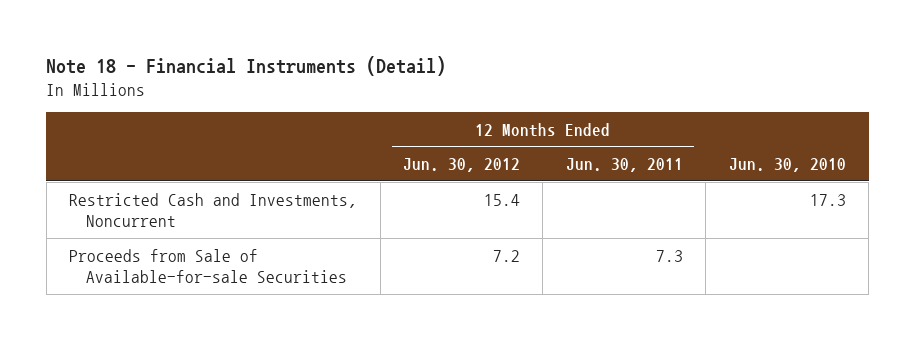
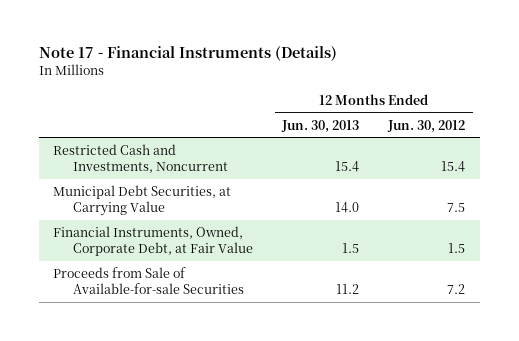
[46,56,447,77] Note 18 - Financial Instruments (Detail) -> [38,46,337,62] Note 17 - Financial Instruments (Details)
[565,157,683,172] Jun. 30, 2011 -> none
[728,157,846,172] Jun. 30, 2010 -> none
none -> [281,119,360,133] Jun. 30, 2013
none -> [53,184,232,216] Municipal Debt Securities, at Carrying Value
none -> [53,225,253,256] Financial Instruments, Owned, Corporate Debt, at Fair Value

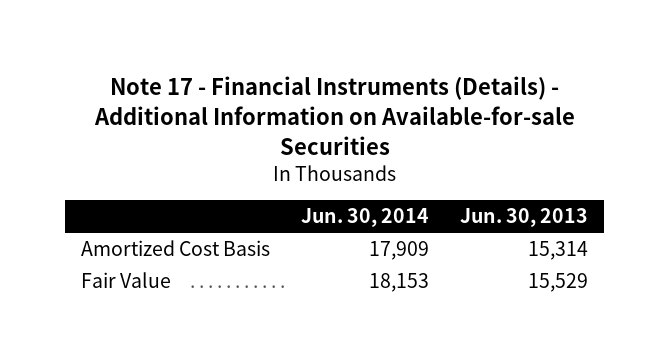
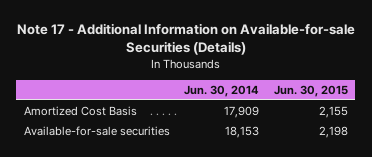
[93,76,575,155] Note 17 - Financial Instruments (Details) - Additional Information on Available-for-sale Securities -> [16,23,355,56] Note 17 - Additional Information on Available-for-sale Securities (Details)
[460,208,589,228] Jun. 30, 2013 -> none
none -> [274,84,349,97] Jun. 30, 2015
[80,271,171,288] Fair Value -> [23,126,170,137] Available-for-sale securities

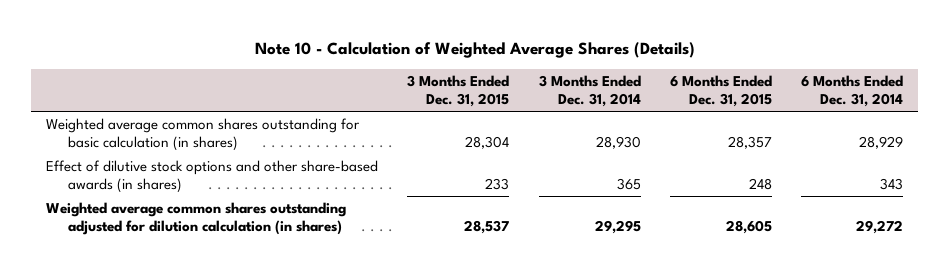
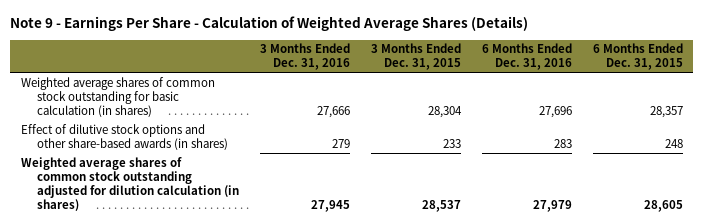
[254,42,695,59] Note 10 - Calculation of Weighted Average Shares (Details) -> [10,15,529,31] Note 9 - Earnings Per Share - Calculation of Weighted Average Shares (Details)
[538,75,641,107] 3 Months Ended Dec. 31, 2014 -> none
[801,75,904,107] 6 Months Ended Dec. 31, 2014 -> none
none -> [259,43,350,71] 3 Months Ended Dec. 31, 2016
none -> [481,43,572,71] 6 Months Ended Dec. 31, 2016
[45,118,360,151] Weighted average common shares outstanding for basic calculation (in shares) -> [20,76,215,118] Weighted average shares of common stock outstanding for basic calculation (in shares)
[45,202,346,235] Weighted average common shares outstanding adjusted for dilution calculation (in shares) -> [20,156,239,212] Weighted average shares of common stock outstanding adjusted for dilution calculation (in shares)

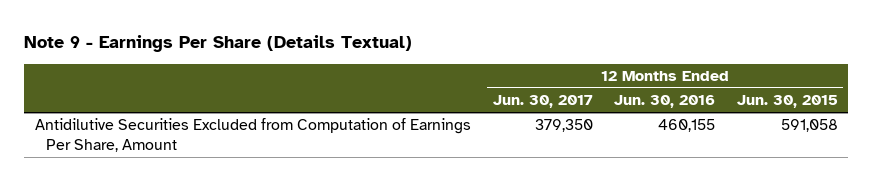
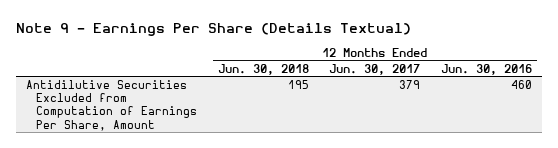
[736,95,838,109] Jun. 30, 2015 -> none
none -> [217,63,309,75] Jun. 30, 2018
[534,119,593,133] 379,350 -> [399,80,421,90] 379
[658,119,716,133] 460,155 -> [510,80,532,90] 460

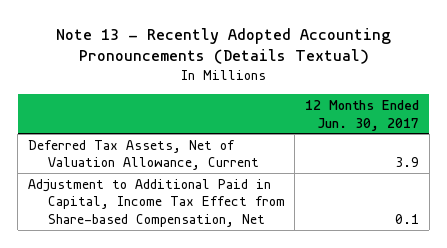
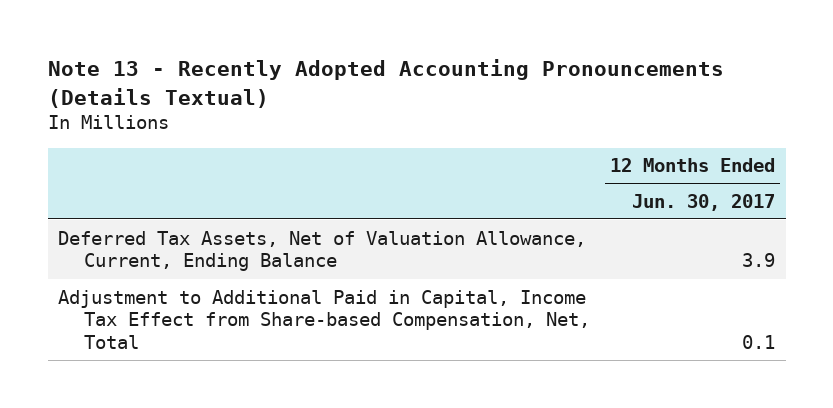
[27,139,259,171] Deferred Tax Assets, Net of Valuation Allowance, Current -> [57,230,586,272] Deferred Tax Assets, Net of Valuation Allowance, Current, Ending Balance
[27,178,285,228] Adjustment to Additional Paid in Capital, Income Tax Effect from Share-based Compensation, Net -> [57,289,591,350] Adjustment to Additional Paid in Capital, Income Tax Effect from Share-based Compensation, Net, Total

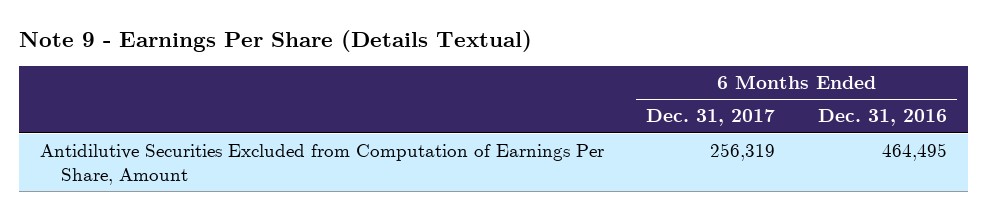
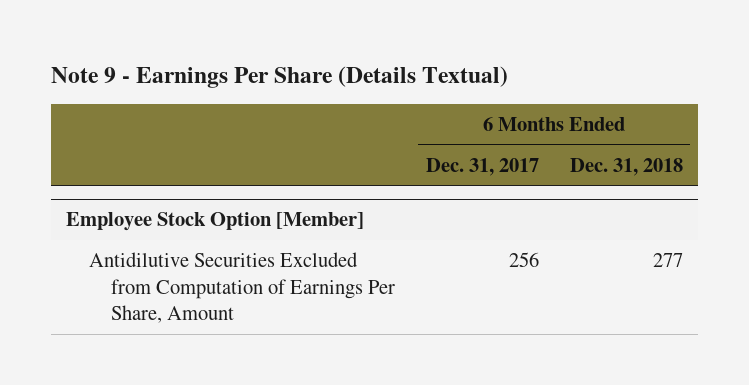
[817,109,947,127] Dec. 31, 2016 -> none
none -> [569,157,683,176] Dec. 31, 2018
none -> [66,212,365,232] Employee Stock Option [Member]
[710,143,776,162] 256,319 -> [508,252,539,268] 256

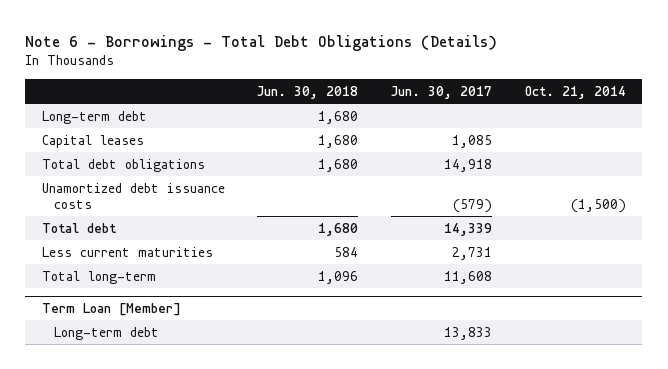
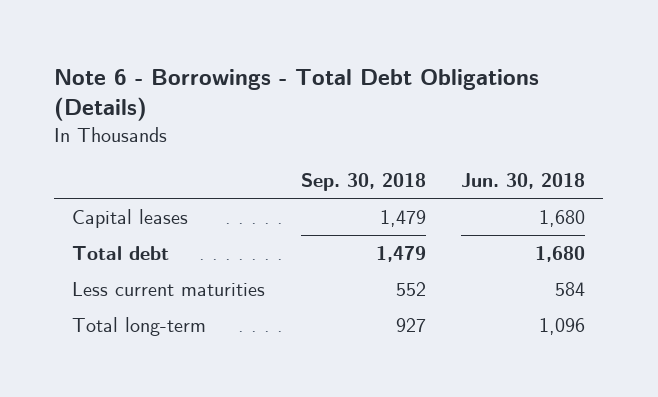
[391,85,493,99] Jun. 30, 2017 -> none
[524,85,626,99] Oct. 21, 2014 -> none
none -> [300,172,426,191] Sep. 30, 2018
[41,110,147,124] Long-term debt -> none
[41,158,205,172] Total debt obligations -> none
[41,182,225,209] Unamortized debt issuance costs -> none
[41,302,181,316] Term Loan [Member] -> none
[53,326,159,340] Long-term debt -> none

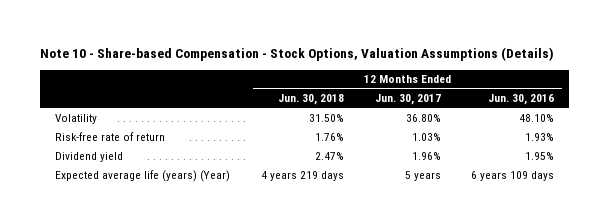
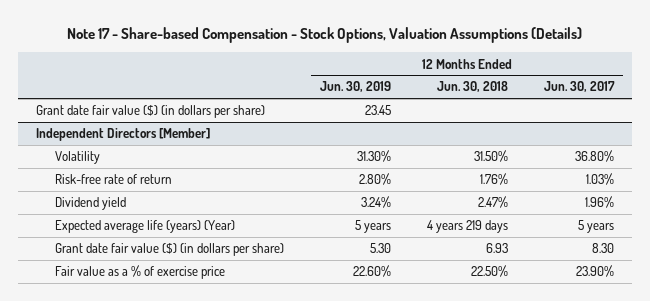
[39,46,554,61] Note 10 - Share-based Compensation - Stock Options, Valuation Assumptions (Details) -> [67,27,583,44] Note 17 - Share-based Compensation - Stock Options, Valuation Assumptions (Details)
[488,93,555,105] Jun. 30, 2016 -> none
none -> [319,81,391,93] Jun. 30, 2019
none -> [36,105,266,119] Grant date fair value ($) (in dollars per share)
none -> [36,128,211,142] Independent Directors [Member]
none -> [54,243,284,257] Grant date fair value ($) (in dollars per share)
none -> [54,265,225,280] Fair value as a % of exercise price

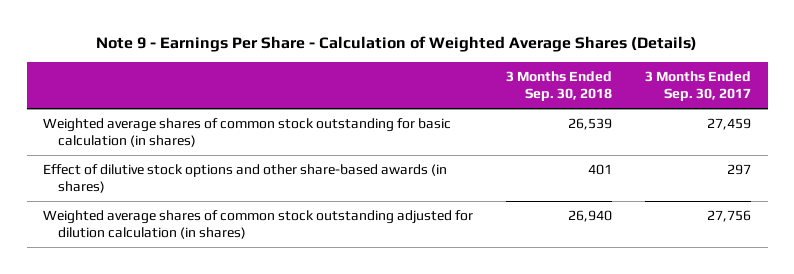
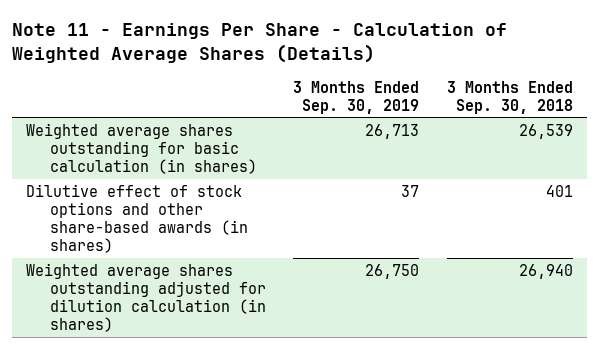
[96,36,698,53] Note 9 - Earnings Per Share - Calculation of Weighted Average Shares (Details) -> [12,22,508,63] Note 11 - Earnings Per Share - Calculation of Weighted Average Shares (Details)
[645,70,752,102] 3 Months Ended Sep. 30, 2017 -> none
none -> [293,80,420,114] 3 Months Ended Sep. 30, 2019
[43,117,452,148] Weighted average shares of common stock outstanding for basic calculation (in shares) -> [26,122,257,175] Weighted average shares outstanding for basic calculation (in shares)
[43,163,448,194] Effect of dilutive stock options and other share-based awards (in shares) -> [26,183,248,254] Dilutive effect of stock options and other share-based awards (in shares)
[43,209,474,240] Weighted average shares of common stock outstanding adjusted for dilution calculation (in shares) -> [26,262,266,333] Weighted average shares outstanding adjusted for dilution calculation (in shares)

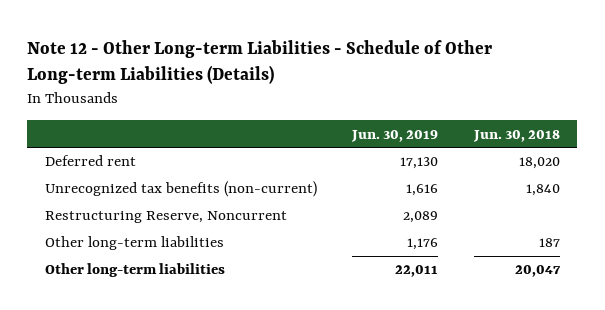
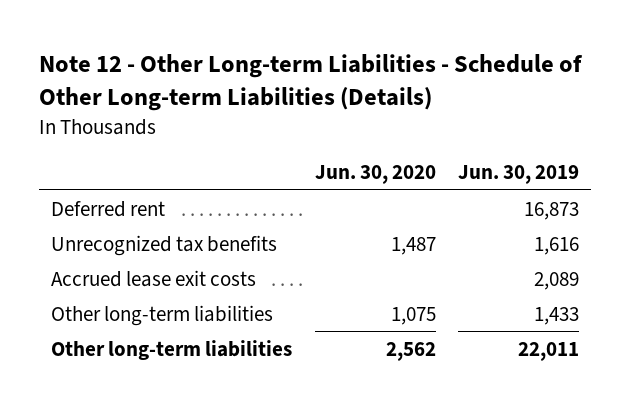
[472,129,560,142] Jun. 30, 2018 -> none
none -> [314,165,436,185] Jun. 30, 2020
[400,157,439,170] 17,130 -> [524,201,580,220] 16,873
[44,181,317,198] Unrecognized tax benefits (non-current) -> [50,234,277,256] Unrecognized tax benefits
[44,211,287,224] Restructuring Reserve, Noncurrent -> [50,269,256,287] Accrued lease exit costs
[407,238,439,251] 1,176 -> [534,306,580,325] 1,433

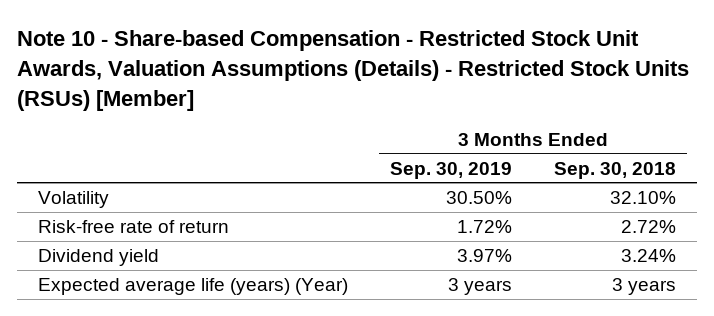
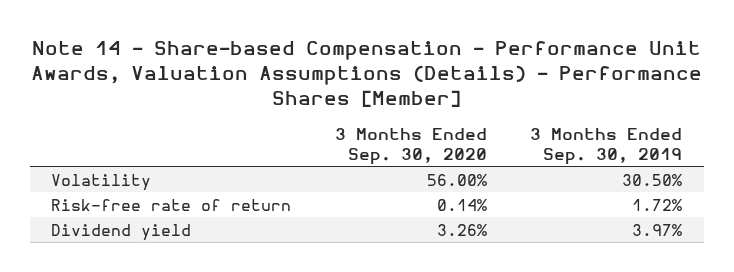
[16,30,689,111] Note 10 - Share-based Compensation - Restricted Stock Unit Awards, Valuation Assumptions (Details) - Restricted Stock Units (RSUs) [Member] -> [30,40,702,107] Note 14 - Share-based Compensation - Performance Unit Awards, Valuation Assumptions (Details) - Performance Shares [Member]
[554,161,677,179] Sep. 30, 2018 -> none
none -> [334,127,487,166] 3 Months Ended Sep. 30, 2020
[37,277,348,295] Expected average life (years) (Year) -> none

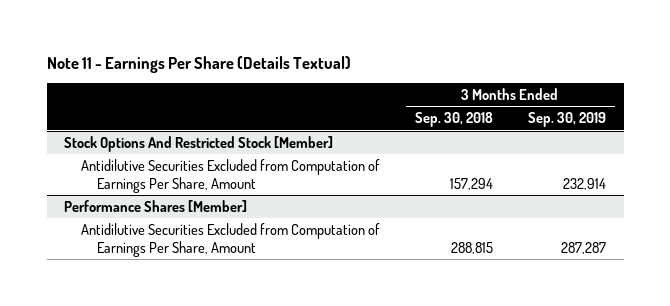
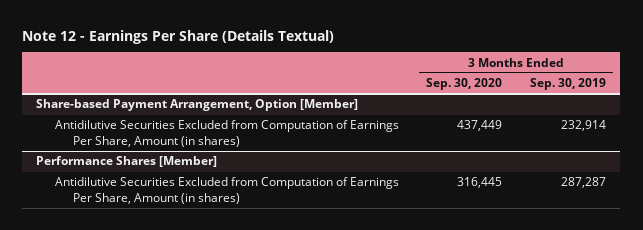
[46,55,351,73] Note 11 - Earnings Per Share (Details Textual) -> [22,29,335,44] Note 12 - Earnings Per Share (Details Textual)
[414,112,493,128] Sep. 30, 2018 -> none
none -> [426,78,503,91] Sep. 30, 2020
[64,135,334,152] Stock Options And Restricted Stock [Member] -> none
none -> [36,99,359,112] Share-based Payment Arrangement, Option [Member]
[80,158,380,193] Antidilutive Securities Excluded from Computation of Earnings Per Share, Amount -> [54,120,399,147] Antidilutive Securities Excluded from Computation of Earnings Per Share, Amount (in shares)
[80,222,380,257] Antidilutive Securities Excluded from Computation of Earnings Per Share, Amount -> [54,177,399,204] Antidilutive Securities Excluded from Computation of Earnings Per Share, Amount (in shares)

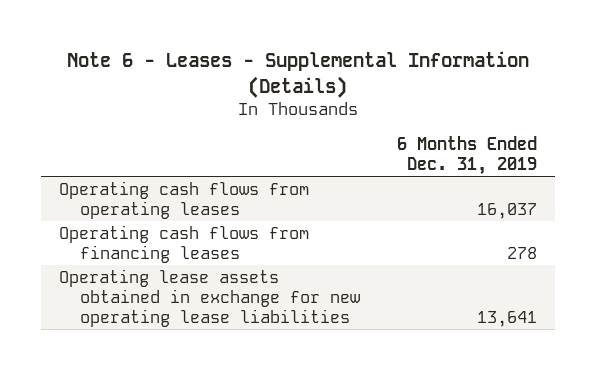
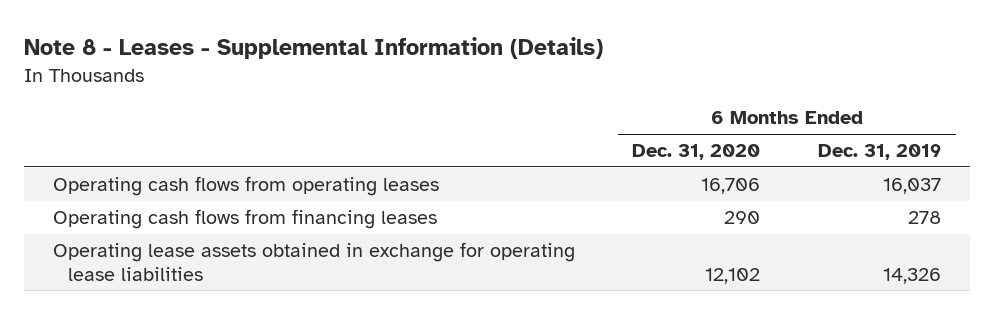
[66,50,529,98] Note 6 - Leases - Supplemental Information (Details) -> [23,36,603,59] Note 8 - Leases - Supplemental Information (Details)
none -> [632,144,761,161] Dec. 31, 2020
[59,268,360,328] Operating lease assets obtained in exchange for new operating lease liabilities -> [52,242,575,281] Operating lease assets obtained in exchange for operating lease liabilities
[476,311,537,328] 13,641 -> [883,267,942,284] 14,326

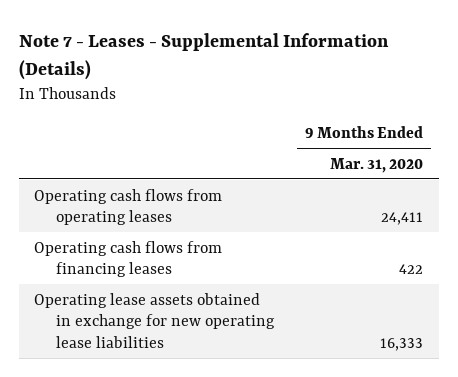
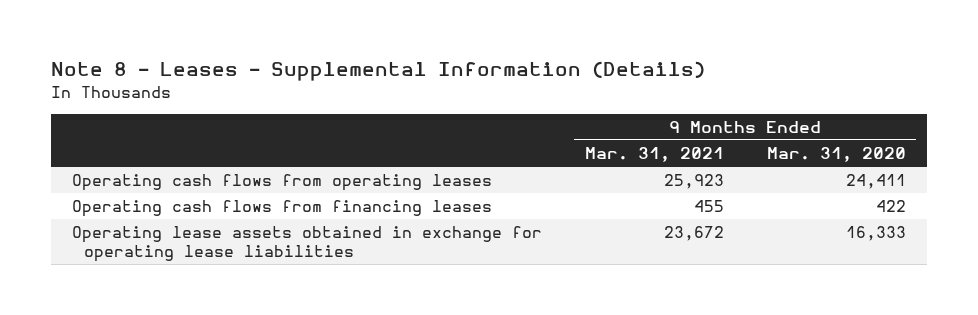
[18,32,389,80] Note 7 - Leases - Supplemental Information (Details) -> [50,60,705,81] Note 8 - Leases - Supplemental Information (Details)
none -> [584,147,724,163] Mar. 31, 2021
[34,292,275,348] Operating lease assets obtained in exchange for new operating lease liabilities -> [72,226,543,262] Operating lease assets obtained in exchange for operating lease liabilities

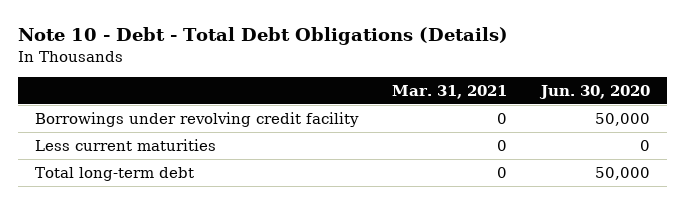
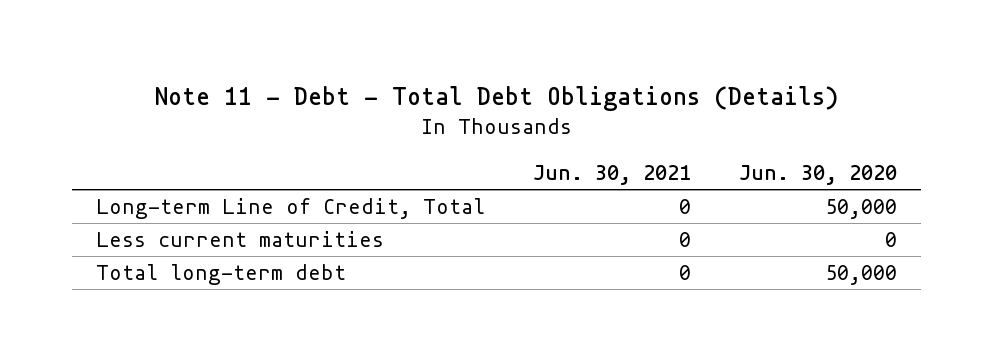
[18,27,509,46] Note 10 - Debt - Total Debt Obligations (Details) -> [154,86,838,112] Note 11 - Debt - Total Debt Obligations (Details)
[392,84,508,99] Mar. 31, 2021 -> none
none -> [533,164,692,185] Jun. 30, 2021
[35,111,360,127] Borrowings under revolving credit facility -> [96,198,486,220] Long-term Line of Credit, Total

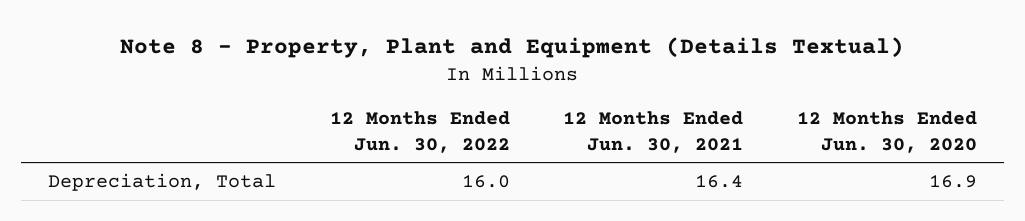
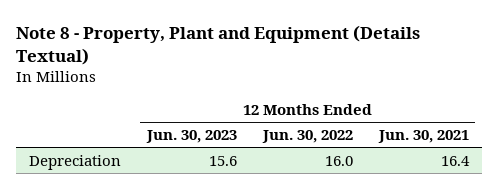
[796,111,977,153] 12 Months Ended Jun. 30, 2020 -> none
none -> [145,129,237,143] Jun. 30, 2023
[48,173,277,192] Depreciation, Total -> [29,154,122,170] Depreciation

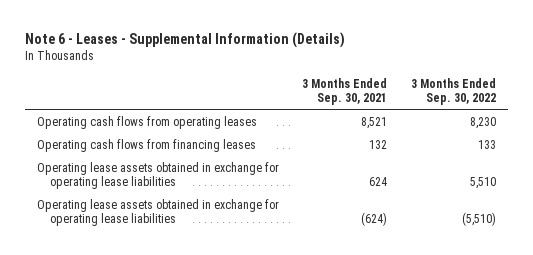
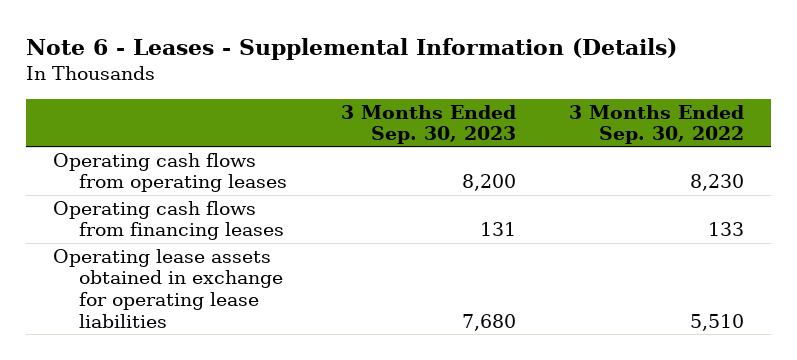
[302,77,388,106] 3 Months Ended Sep. 30, 2021 -> none
none -> [340,104,516,145] 3 Months Ended Sep. 30, 2023
[37,198,280,226] Operating lease assets obtained in exchange for operating lease liabilities -> none

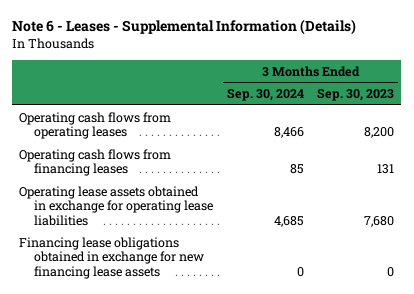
[569,104,745,145] 3 Months Ended Sep. 30, 2022 -> none
none -> [226,88,304,102] Sep. 30, 2024
none -> [19,236,204,279] Financing lease obligations obtained in exchange for new financing lease assets

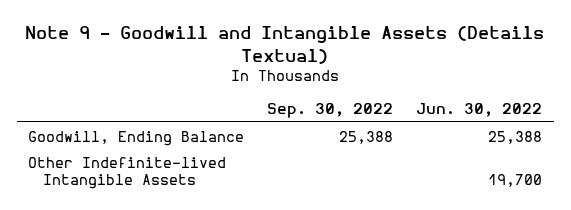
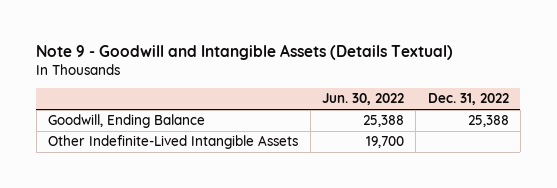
[267,103,394,119] Sep. 30, 2022 -> none
none -> [427,93,509,106] Dec. 31, 2022
[28,156,227,190] Other Indefinite-lived Intangible Assets -> [48,135,299,150] Other Indefinite-Lived Intangible Assets

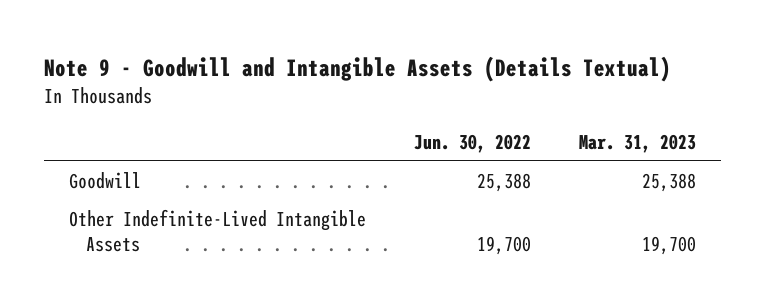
[427,93,509,106] Dec. 31, 2022 -> none
none -> [579,134,697,154] Mar. 31, 2023
[48,114,206,129] Goodwill, Ending Balance -> [68,171,141,189] Goodwill

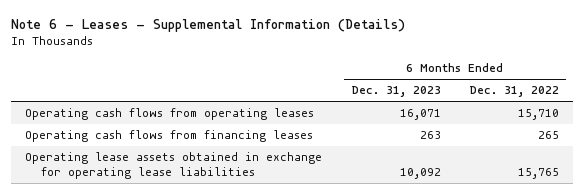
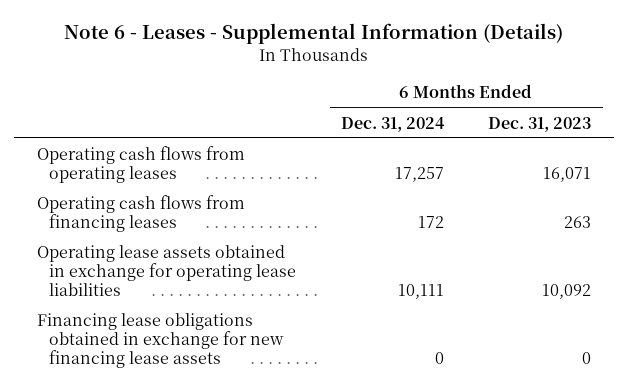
[469,86,559,98] Dec. 31, 2022 -> none
none -> [340,116,445,132] Dec. 31, 2024
none -> [36,313,285,368] Financing lease obligations obtained in exchange for new financing lease assets

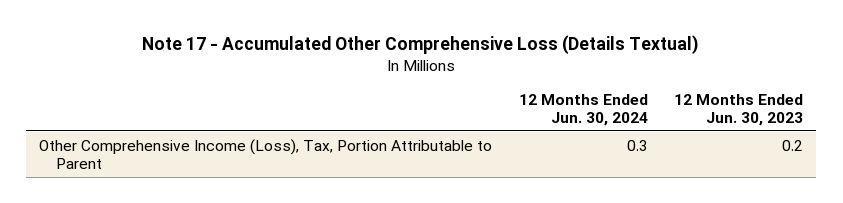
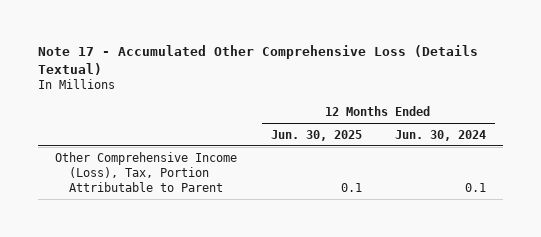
[674,93,804,127] 12 Months Ended Jun. 30, 2023 -> none
none -> [270,129,362,141] Jun. 30, 2025
[626,139,648,151] 0.3 -> [465,183,487,193] 0.1

